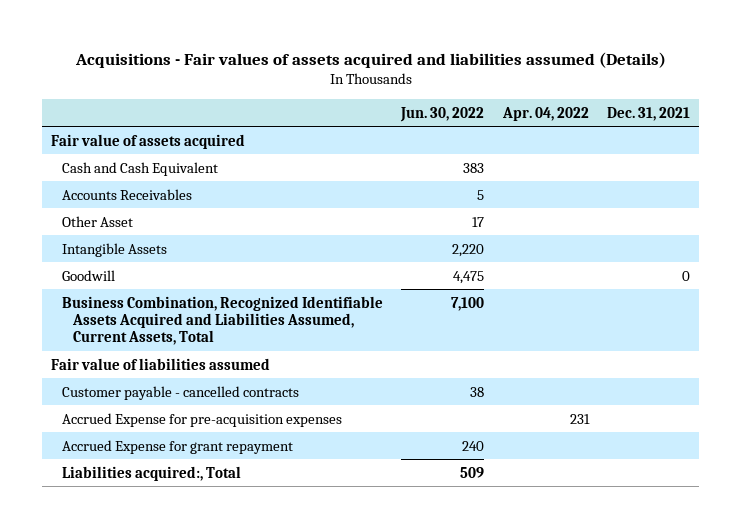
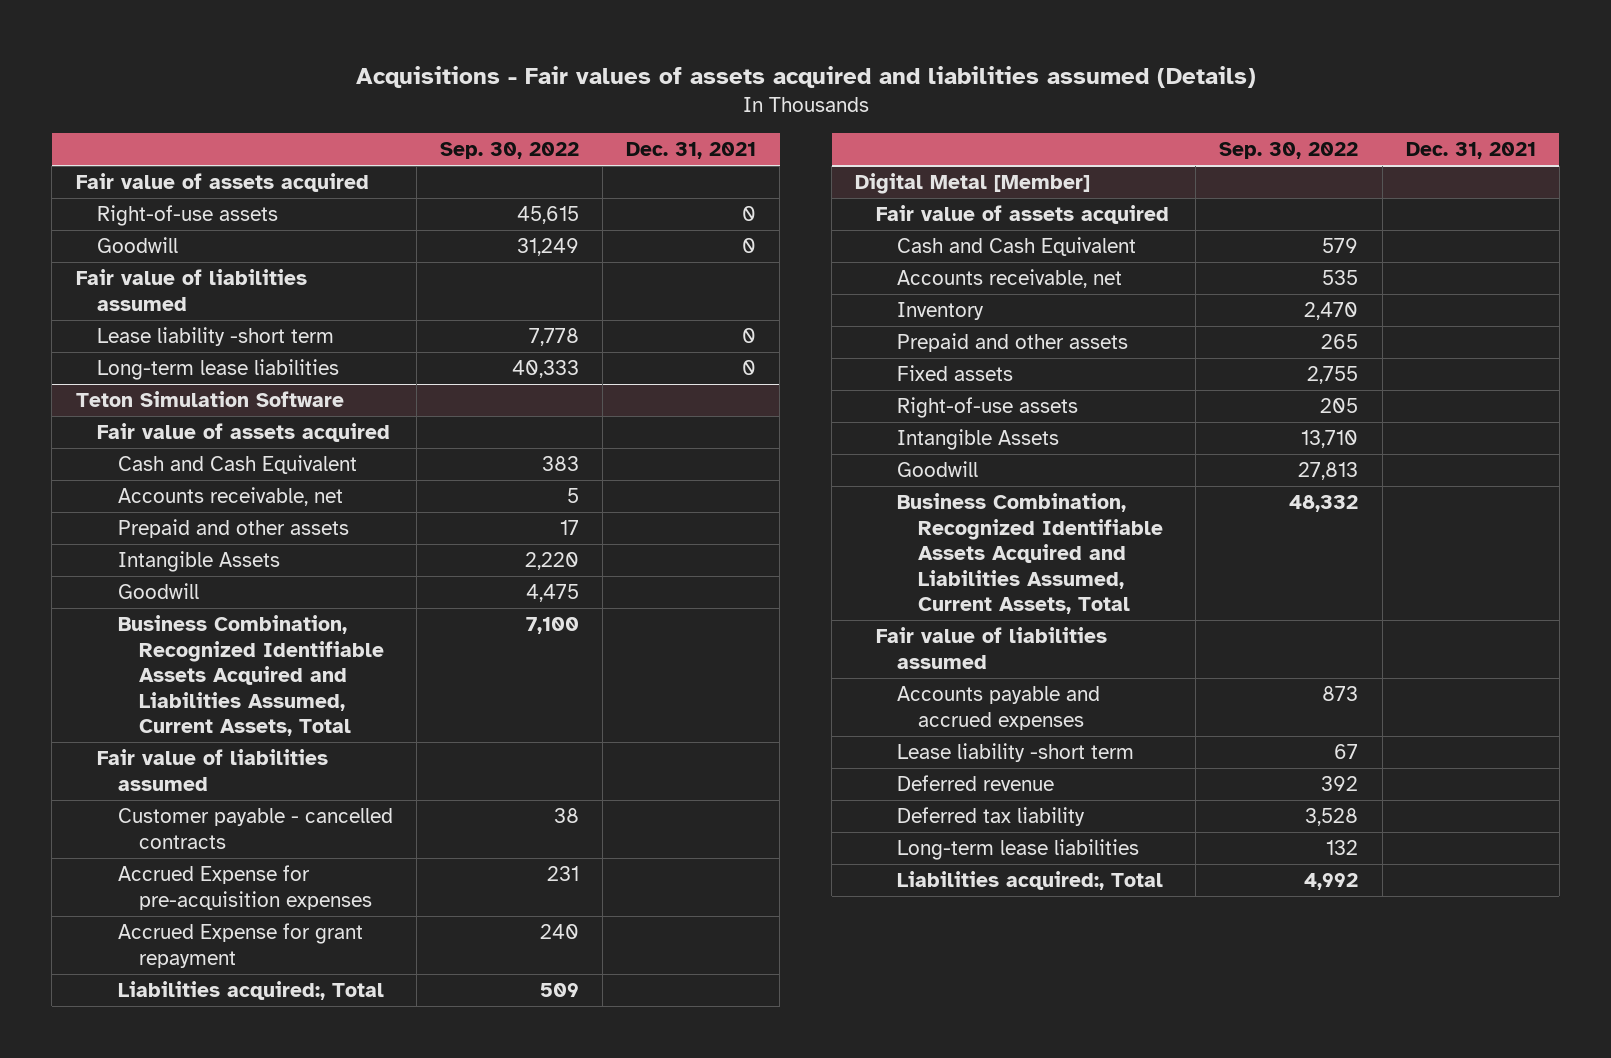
[400,106,485,122] Jun. 30, 2022 -> none
[501,106,589,121] Apr. 04, 2022 -> none
none -> [439,142,579,160] Sep. 30, 2022
[61,161,218,176] Cash and Cash Equivalent -> none
[61,188,192,200] Accounts Receivables -> none
[61,215,133,227] Other Asset -> none
[61,242,167,257] Intangible Assets -> none
none -> [96,205,278,227] Right-of-use assets
[61,295,383,345] Business Combination, Recognized Identifiable Assets Acquired and Liabilities Assumed, Current Assets, Total -> none
[61,385,299,400] Customer payable - cancelled contracts -> none
[61,412,342,427] Accrued Expense for pre-acquisition expenses -> none
[61,439,293,454] Accrued Expense for grant repayment -> none
[61,465,241,481] Liabilities acquired:, Total -> none
none -> [96,327,334,347] Lease liability -short term
none -> [96,359,339,381] Long-term lease liabilities
none -> [75,391,344,408] Teton Simulation Software
none -> [96,423,390,443] Fair value of assets acquired
none -> [117,455,357,475] Cash and Cash Equivalent
none -> [117,487,343,507] Accounts receivable, net
none -> [117,519,349,539] Prepaid and other assets
none -> [117,551,280,573] Intangible Assets
none -> [117,583,199,600] Goodwill
none -> [117,615,384,736] Business Combination, Recognized Identifiable Assets Acquired and Liabilities Assumed, Current Assets, Total
none -> [96,749,328,791] Fair value of liabilities assumed
none -> [117,808,393,849] Customer payable - cancelled contracts
none -> [117,865,372,910] Accrued Expense for pre-acquisition expenses
none -> [117,923,363,968] Accrued Expense for grant repayment
none -> [117,981,384,1001] Liabilities acquired:, Total
none -> [855,173,1091,195] Digital Metal [Member]
none -> [876,205,1170,225] Fair value of assets acquired
none -> [897,237,1137,257] Cash and Cash Equivalent
none -> [897,269,1123,289] Accounts receivable, net
none -> [897,302,985,321] Inventory
none -> [897,333,1129,353] Prepaid and other assets
none -> [897,365,1014,382] Fixed assets
none -> [897,397,1079,419] Right-of-use assets
none -> [897,429,1060,451] Intangible Assets
none -> [897,461,979,478] Goodwill
none -> [897,493,1164,614] Business Combination, Recognized Identifiable Assets Acquired and Liabilities Assumed, Current Assets, Total
none -> [876,627,1108,669] Fair value of liabilities assumed
none -> [897,686,1101,730] Accounts payable and accrued expenses
none -> [897,743,1135,763] Lease liability -short term
none -> [897,775,1055,792] Deferred revenue
none -> [897,807,1086,827] Deferred tax liability
none -> [897,839,1140,861] Long-term lease liabilities
none -> [897,871,1164,891] Liabilities acquired:, Total

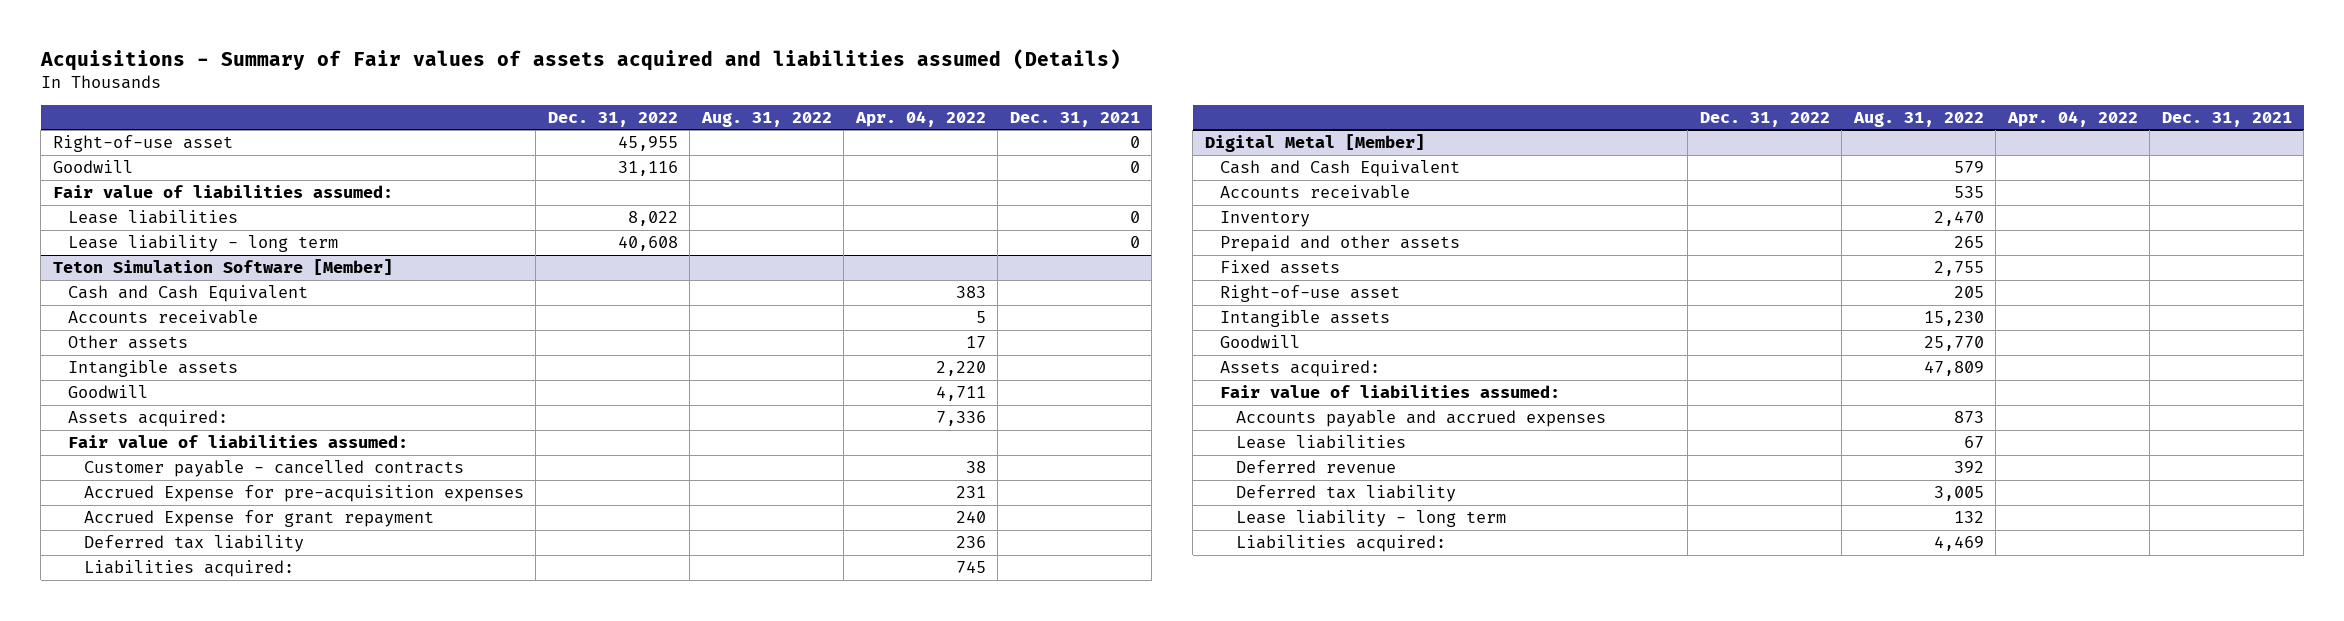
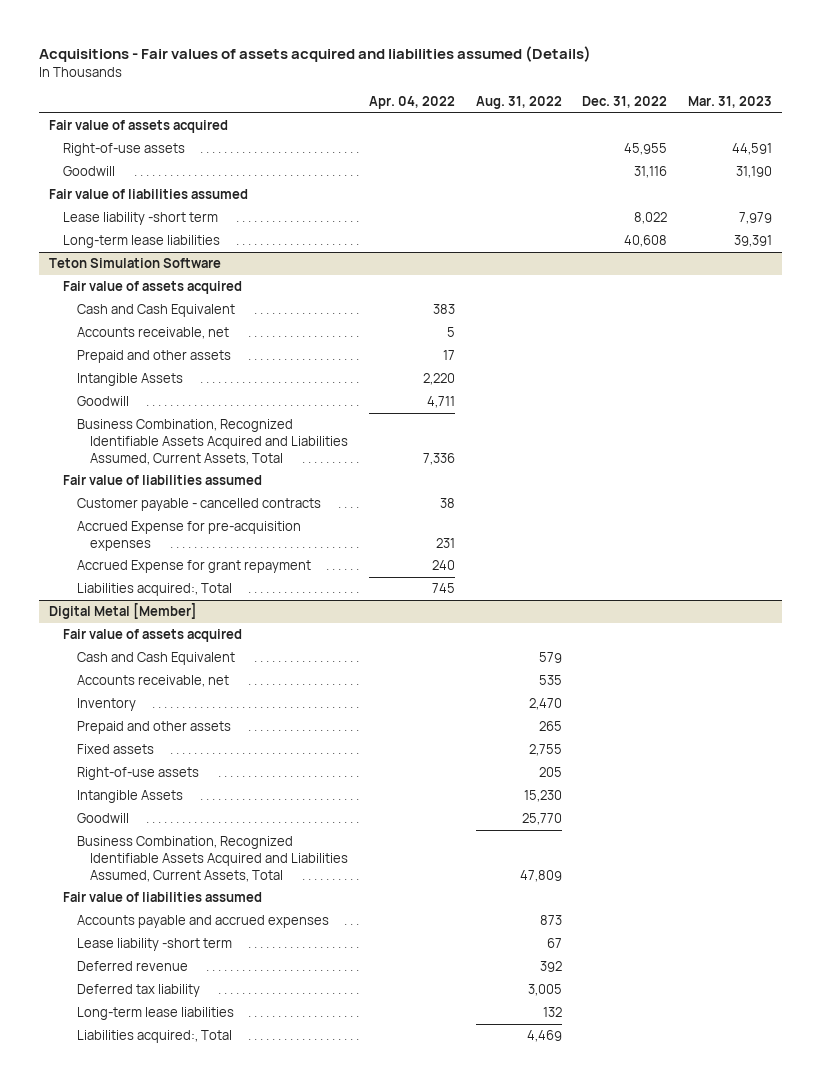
[39,49,1121,72] Acquisitions - Summary of Fair values of assets acquired and liabilities assumed (Details) -> [38,46,591,63] Acquisitions - Fair values of assets acquired and liabilities assumed (Details)
[1009,111,1140,127] Dec. 31, 2021 -> none
none -> [687,96,772,109] Mar. 31, 2023
none -> [48,120,228,134] Fair value of assets acquired
[52,135,233,153] Right-of-use asset -> [62,143,185,157] Right-of-use assets
[52,185,393,199] Fair value of liabilities assumed: -> [48,189,248,200] Fair value of liabilities assumed
[68,210,239,225] Lease liabilities -> [62,212,218,226] Lease liability -short term
[68,235,339,253] Lease liability - long term -> [62,235,220,249] Long-term lease liabilities
[52,259,393,276] Teton Simulation Software [Member] -> [48,258,221,269] Teton Simulation Software
none -> [62,281,242,295] Fair value of assets acquired
[68,310,259,325] Accounts receivable -> [76,327,229,340] Accounts receivable, net
[68,335,189,350] Other assets -> [76,350,231,364] Prepaid and other assets
[68,360,239,378] Intangible assets -> [76,373,183,387] Intangible Assets
[68,410,229,428] Assets acquired: -> [76,419,349,465] Business Combination, Recognized Identifiable Assets Acquired and Liabilities Assumed, Current Assets, Total
[68,435,409,449] Fair value of liabilities assumed: -> [62,475,262,486] Fair value of liabilities assumed
[83,535,304,553] Deferred tax liability -> none
[83,560,294,578] Liabilities acquired: -> [76,583,232,597] Liabilities acquired:, Total
none -> [62,629,242,643] Fair value of assets acquired
[1220,185,1411,200] Accounts receivable -> [76,675,229,688] Accounts receivable, net
[1220,285,1401,303] Right-of-use asset -> [76,767,199,781] Right-of-use assets
[1220,310,1391,328] Intangible assets -> [76,790,183,804] Intangible Assets
[1220,360,1381,378] Assets acquired: -> [76,836,349,882] Business Combination, Recognized Identifiable Assets Acquired and Liabilities Assumed, Current Assets, Total
[1220,385,1561,399] Fair value of liabilities assumed: -> [62,892,262,903] Fair value of liabilities assumed
[1235,435,1406,450] Lease liabilities -> [76,938,232,952] Lease liability -short term
[1235,510,1506,528] Lease liability - long term -> [76,1007,234,1021] Long-term lease liabilities
[1235,535,1446,553] Liabilities acquired: -> [76,1030,232,1044] Liabilities acquired:, Total

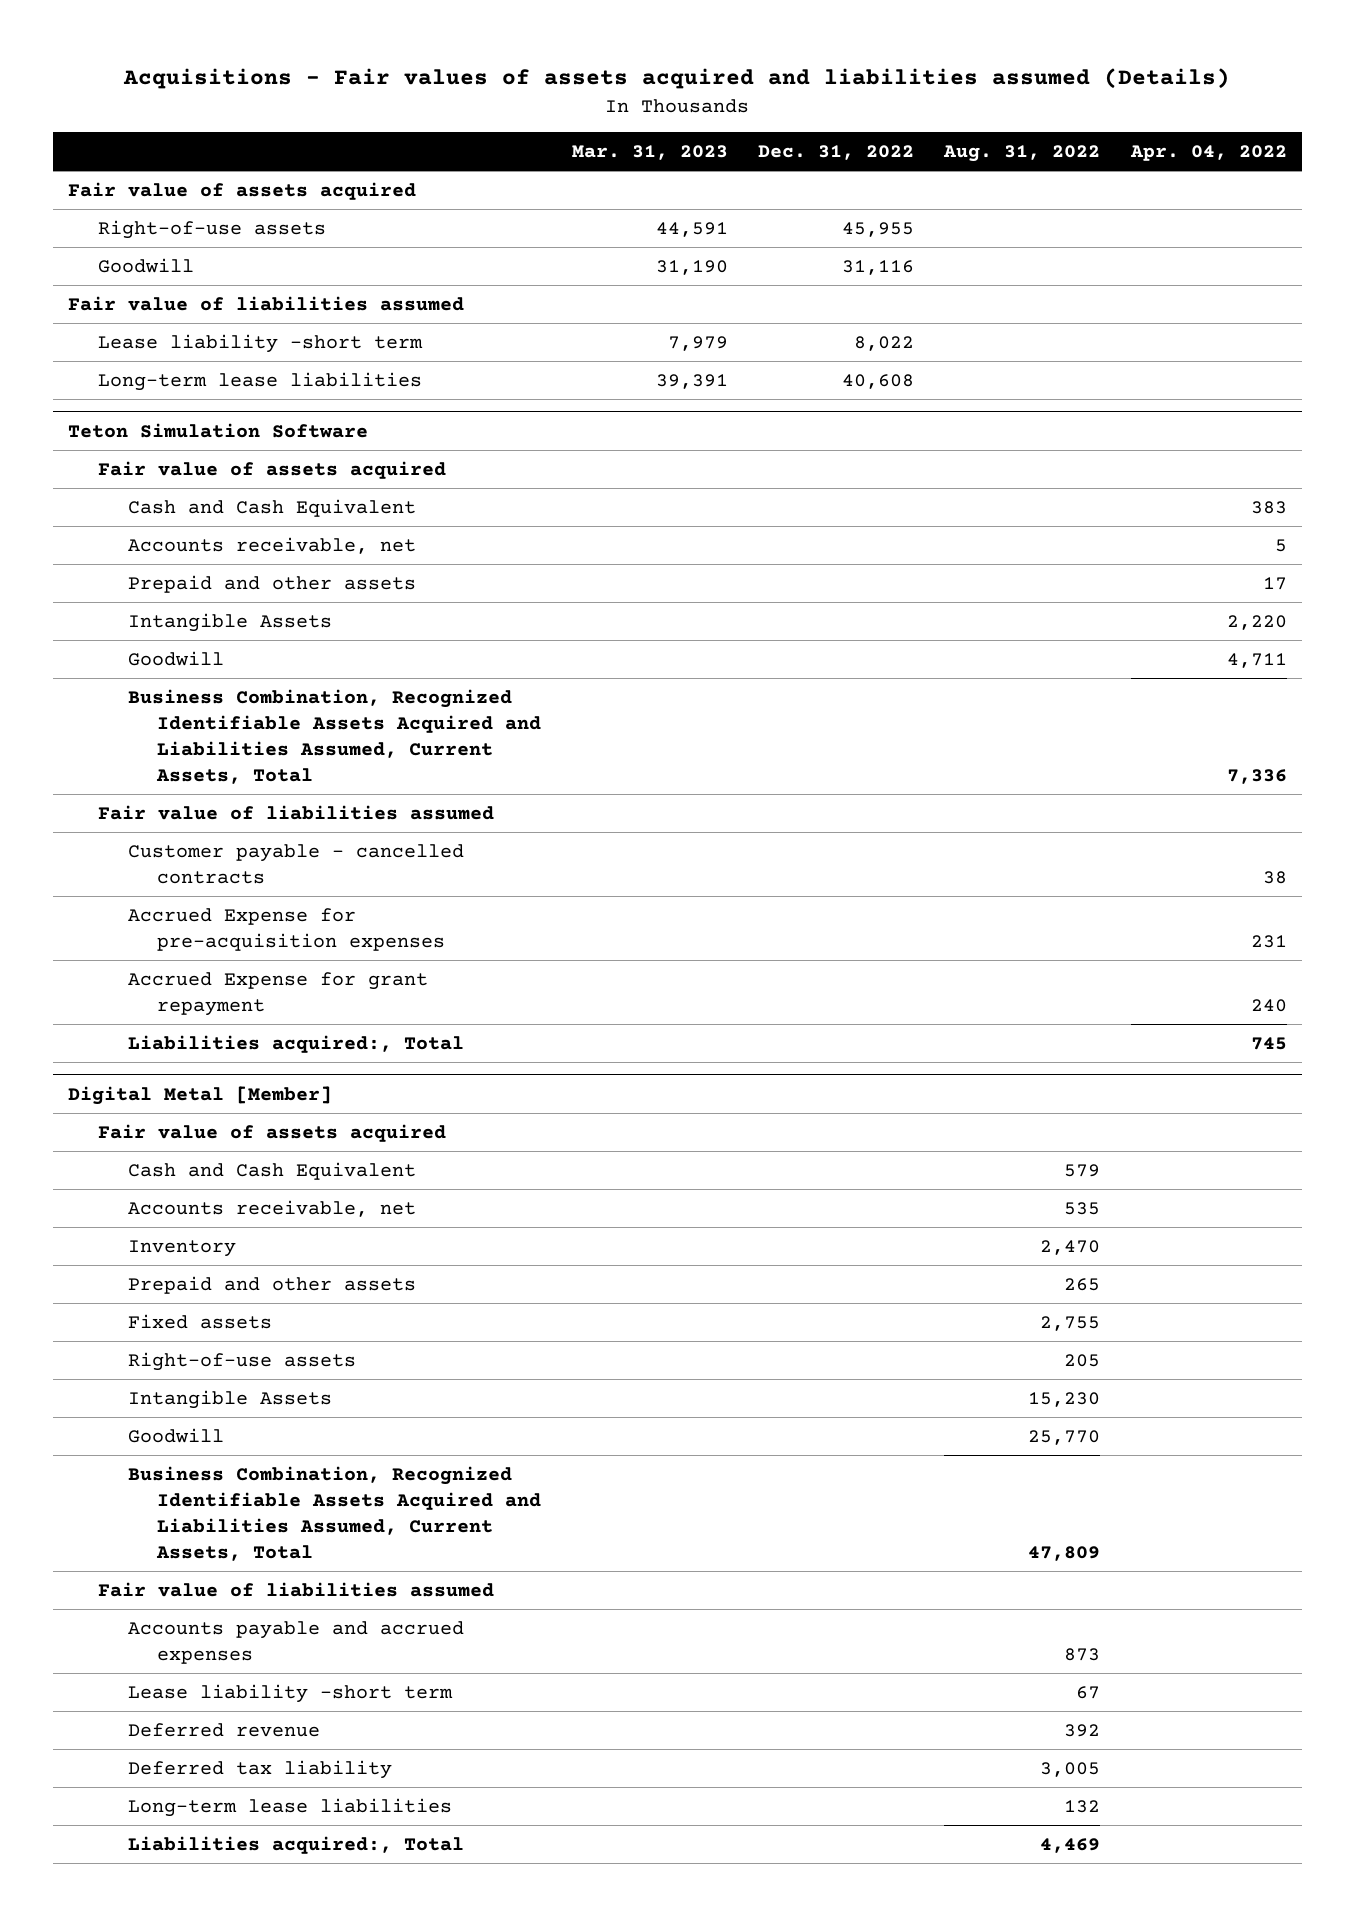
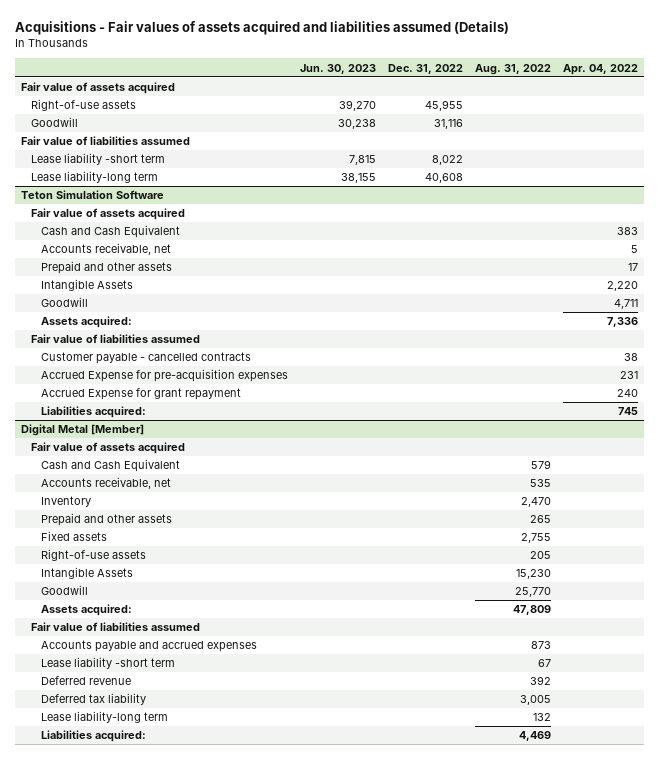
[571,144,728,160] Mar. 31, 2023 -> none
none -> [300,63,377,74] Jun. 30, 2023
[97,372,422,392] Long-term lease liabilities -> [30,171,158,184] Lease liability-long term
[127,689,542,784] Business Combination, Recognized Identifiable Assets Acquired and Liabilities Assumed, Current Assets, Total -> [40,316,132,329] Assets acquired:
[127,1035,464,1054] Liabilities acquired:, Total -> [40,406,146,419] Liabilities acquired:
[127,1466,542,1561] Business Combination, Recognized Identifiable Assets Acquired and Liabilities Assumed, Current Assets, Total -> [40,604,132,617] Assets acquired:
[127,1798,452,1818] Long-term lease liabilities -> [40,711,168,724] Lease liability-long term
[127,1836,464,1855] Liabilities acquired:, Total -> [40,730,146,743] Liabilities acquired:

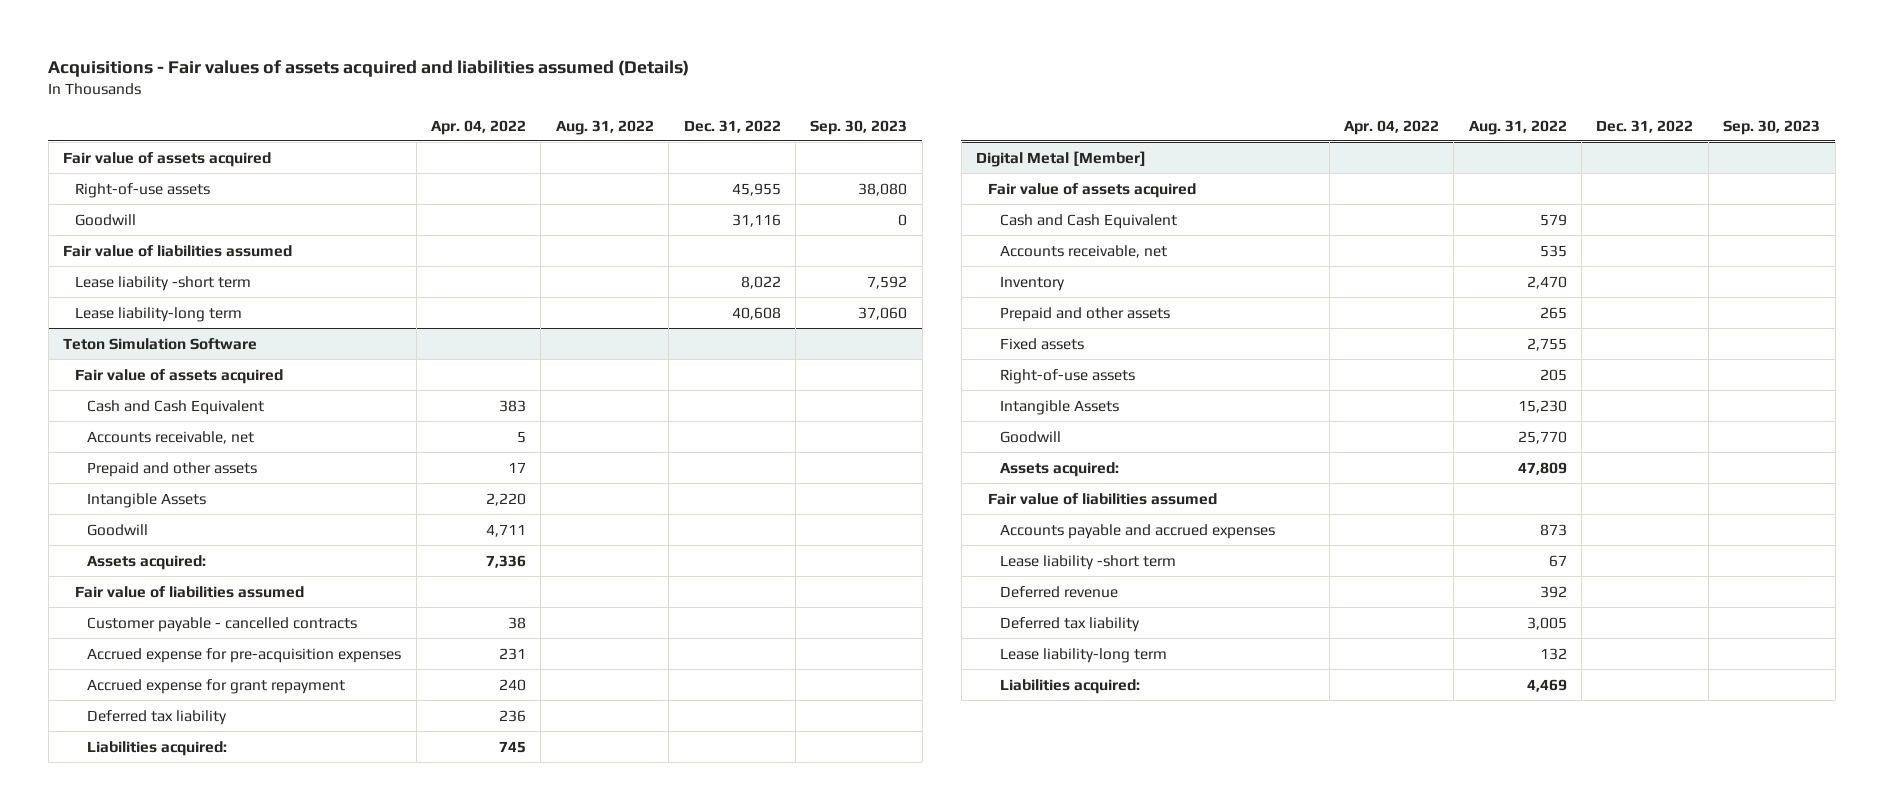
[300,63,377,74] Jun. 30, 2023 -> none
none -> [810,119,908,135] Sep. 30, 2023
[40,369,288,383] Accrued Expense for pre-acquisition expenses -> [87,647,402,663] Accrued expense for pre-acquisition expenses
[40,388,241,401] Accrued Expense for grant repayment -> [87,678,346,694] Accrued expense for grant repayment
none -> [87,709,228,725] Deferred tax liability

